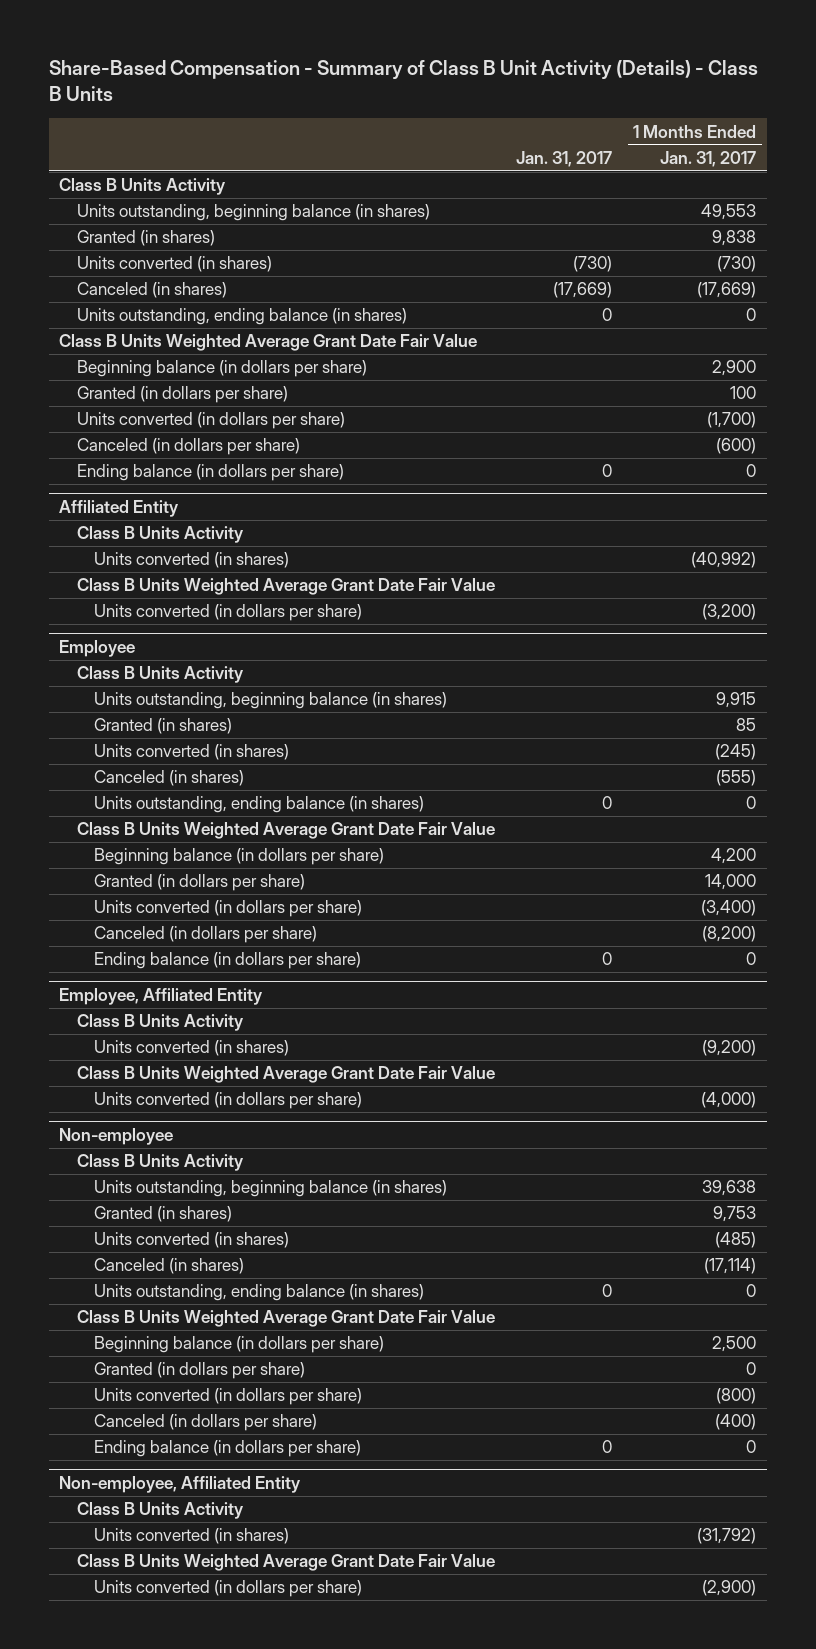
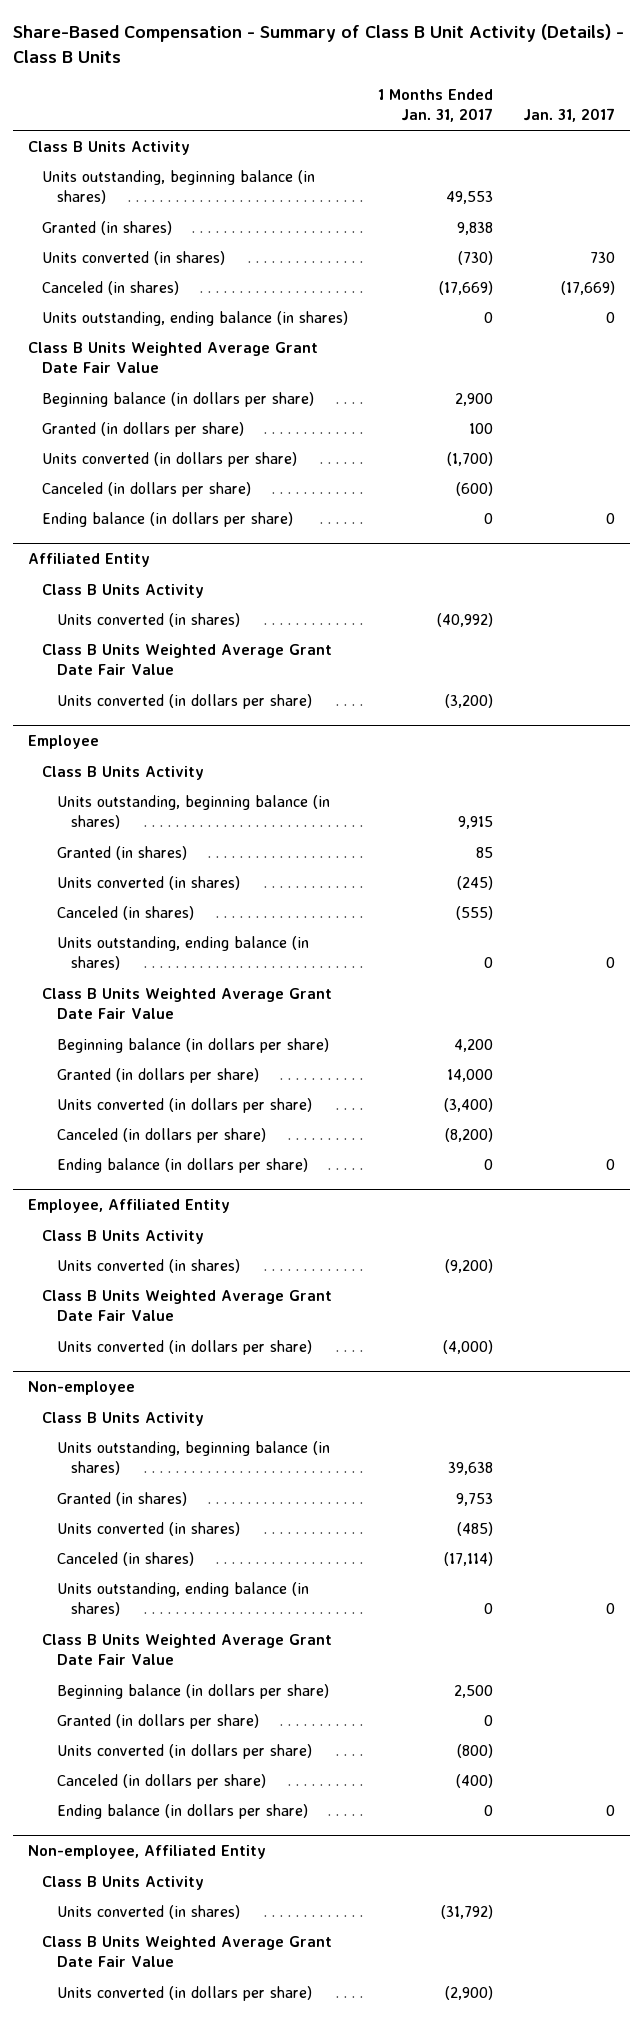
[573,256,613,273] (730) -> [590,251,616,263] 730

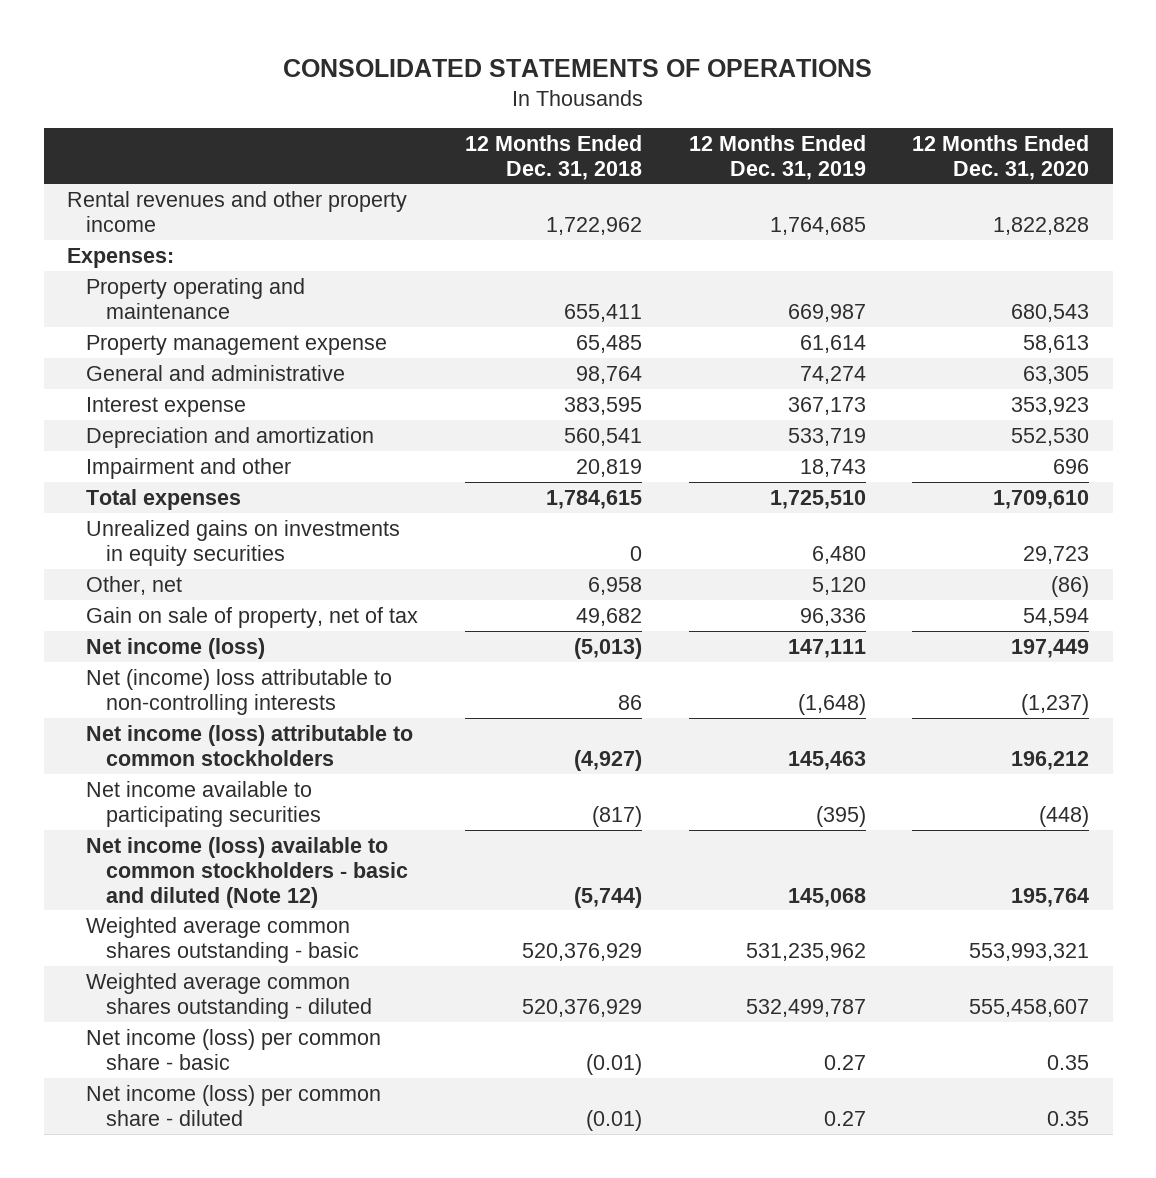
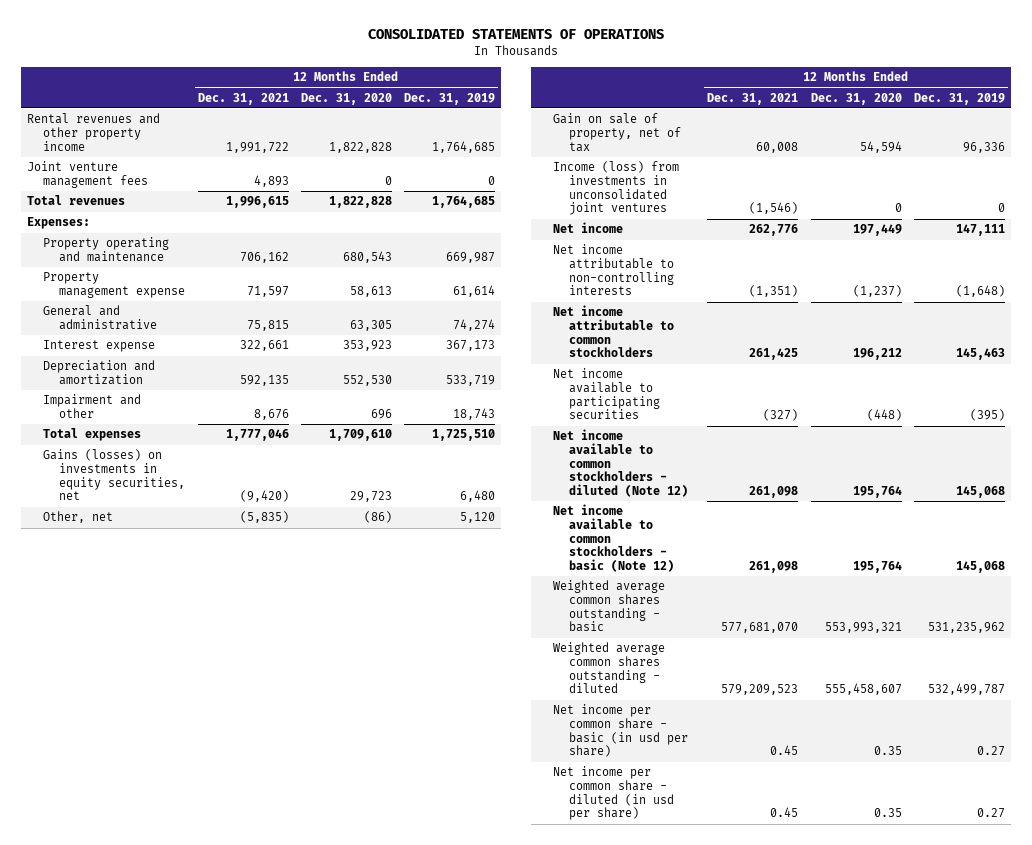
[465,134,643,180] 12 Months Ended Dec. 31, 2018 -> none
none -> [197,92,289,105] Dec. 31, 2021
none -> [27,161,149,189] Joint venture management fees
none -> [27,195,126,206] Total revenues
[86,519,401,566] Unrealized gains on investments in equity securities -> [43,449,186,501] Gains (losses) on investments in equity securities, net
none -> [553,161,680,216] Income (loss) from investments in unconsolidated joint ventures
[86,637,266,659] Net income (loss) -> [553,222,624,234] Net income
[86,668,393,715] Net (income) loss attributable to non-controlling interests -> [553,244,675,296] Net income attributable to non-controlling interests
[86,724,414,766] Net income (loss) attributable to common stockholders -> [553,305,675,358] Net income attributable to common stockholders
none -> [553,429,689,498] Net income available to common stockholders - diluted (Note 12)
[86,836,408,908] Net income (loss) available to common stockholders - basic and diluted (Note 12) -> [553,504,675,573] Net income available to common stockholders - basic (Note 12)
[86,1028,382,1070] Net income (loss) per common share - basic -> [553,704,689,758] Net income per common share - basic (in usd per share)
[86,1084,382,1126] Net income (loss) per common share - diluted -> [553,766,675,821] Net income per common share - diluted (in usd per share)

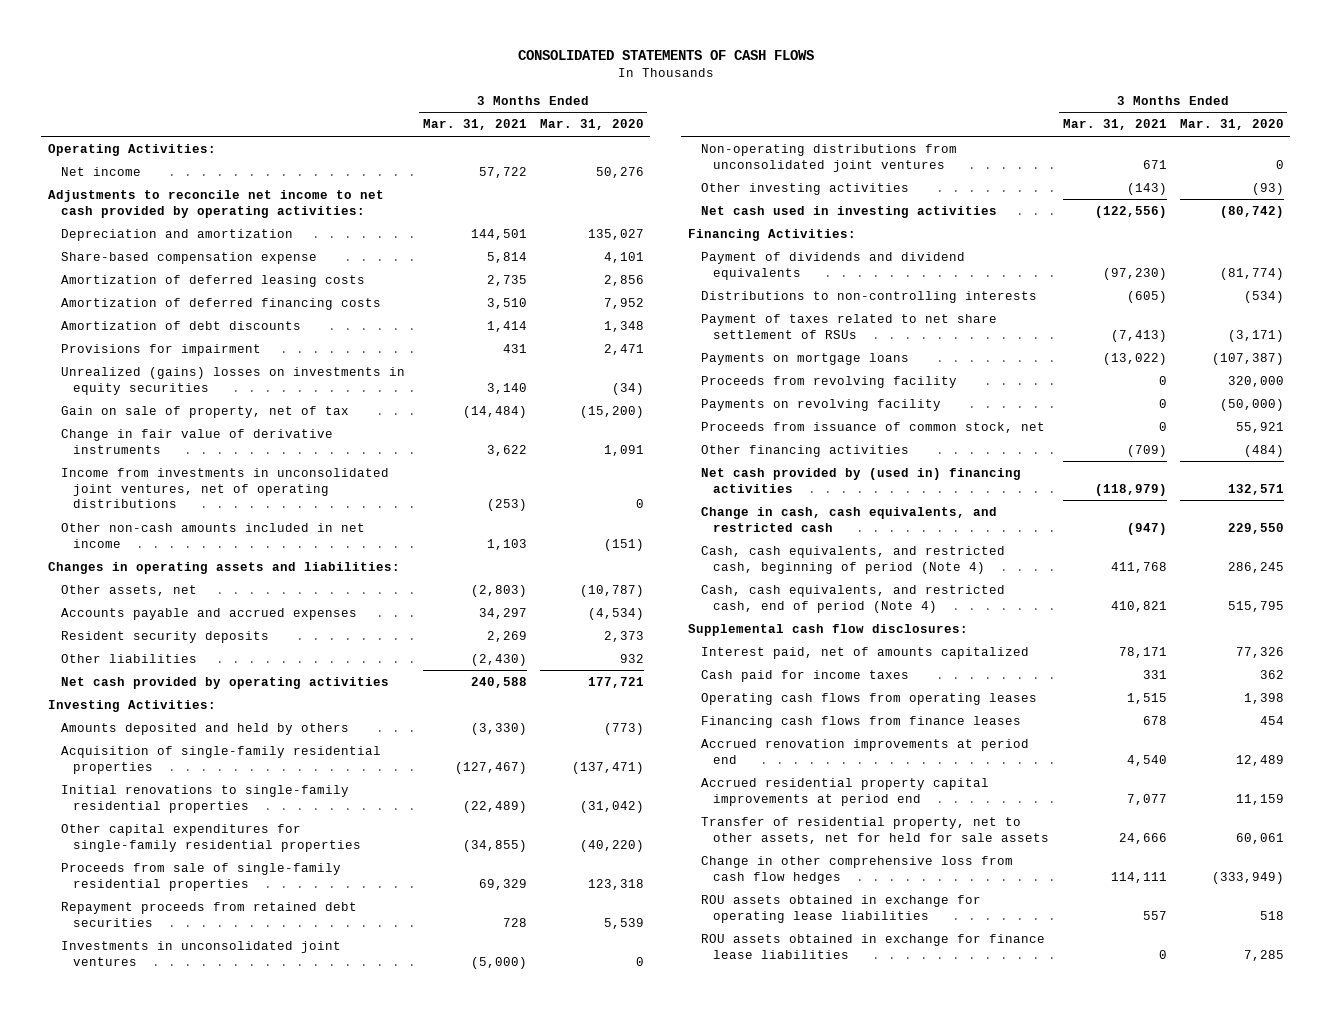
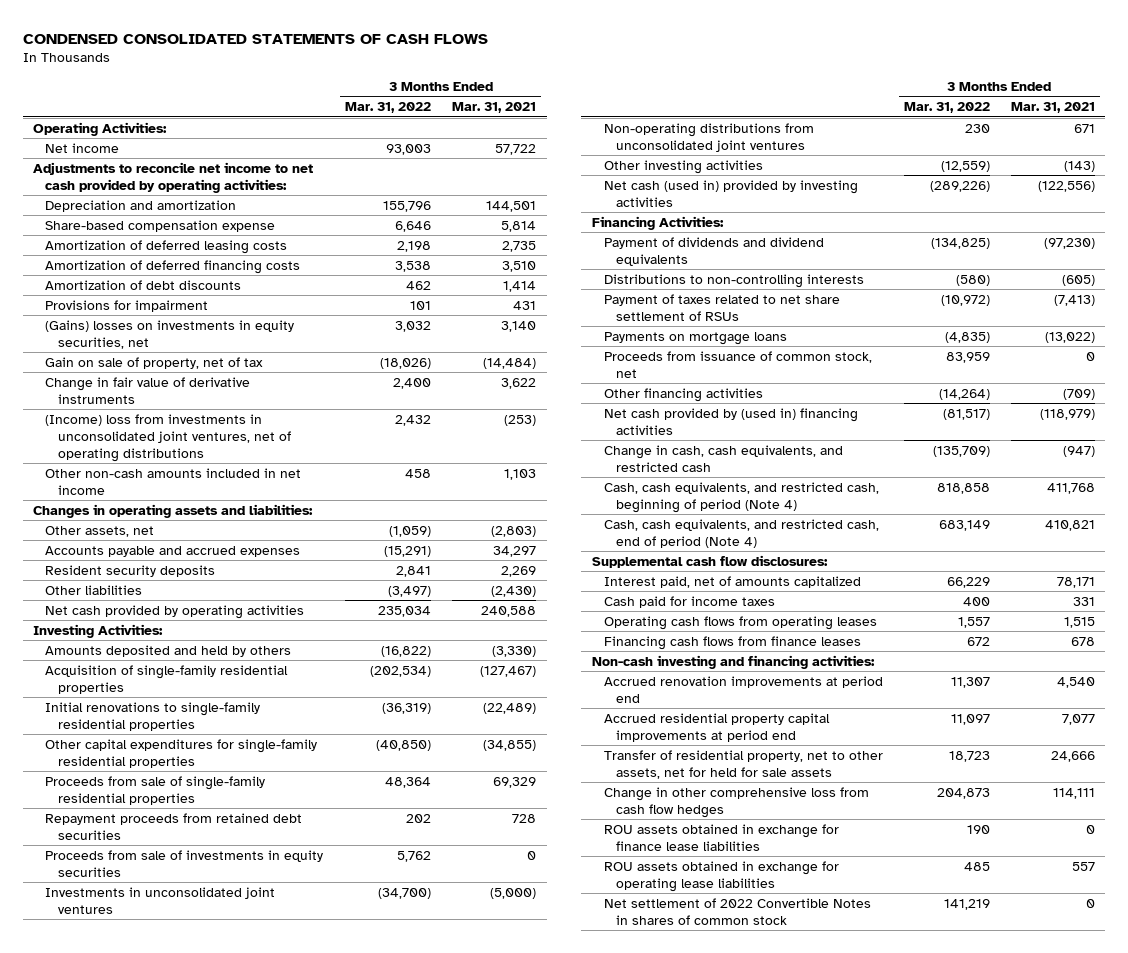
[517,50,814,61] CONSOLIDATED STATEMENTS OF CASH FLOWS -> [22,33,488,44] CONDENSED CONSOLIDATED STATEMENTS OF CASH FLOWS
[539,119,644,131] Mar. 31, 2020 -> none
none -> [345,102,432,114] Mar. 31, 2022
[60,366,405,395] Unrealized (gains) losses on investments in equity securities -> [45,319,295,349] (Gains) losses on investments in equity securities, net
[60,467,389,509] Income from investments in unconsolidated joint ventures, net of operating distributions -> [45,413,291,462] (Income) loss from investments in unconsolidated joint ventures, net of operating distributions
none -> [45,849,324,877] Proceeds from sale of investments in equity securities
[700,205,997,218] Net cash used in investing activities -> [603,179,858,207] Net cash (used in) provided by investing activities
[700,375,957,388] Proceeds from revolving facility -> none
[700,398,941,411] Payments on revolving facility -> none
none -> [591,654,875,669] Non-cash investing and financing activities:
[700,894,981,923] ROU assets obtained in exchange for operating lease liabilities -> [603,860,839,892] ROU assets obtained in exchange for operating lease liabilities
none -> [603,897,871,925] Net settlement of 2022 Convertible Notes in shares of common stock

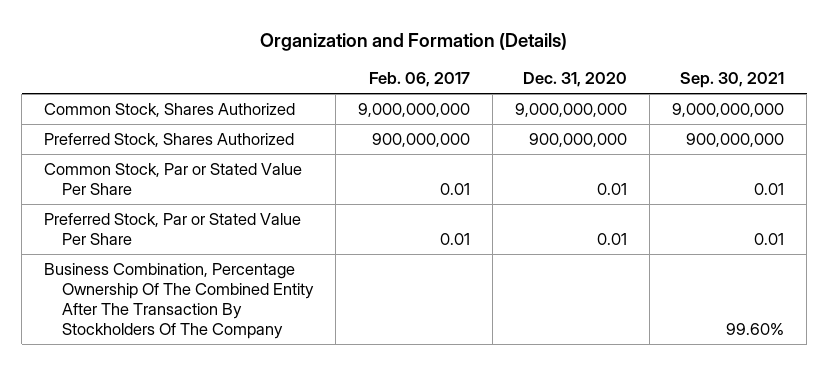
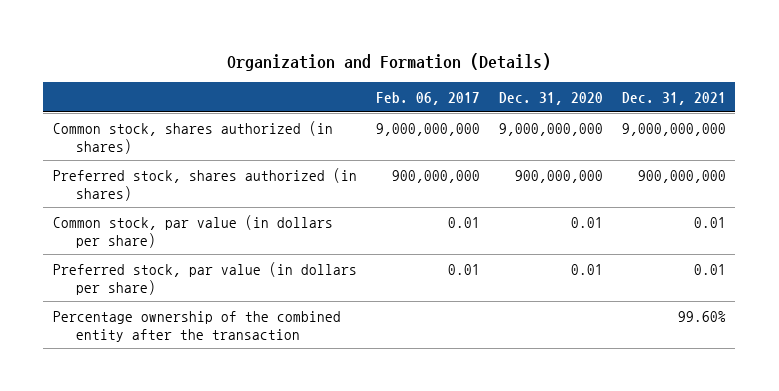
[680,72,785,89] Sep. 30, 2021 -> none
none -> [621,91,726,105] Dec. 31, 2021
[44,102,296,117] Common Stock, Shares Authorized -> [52,120,333,154] Common stock, shares authorized (in shares)
[44,132,295,147] Preferred Stock, Shares Authorized -> [52,167,357,201] Preferred stock, shares authorized (in shares)
[44,162,303,195] Common Stock, Par or Stated Value Per Share -> [52,214,333,248] Common stock, par value (in dollars per share)
[44,212,302,245] Preferred Stock, Par or Stated Value Per Share -> [52,261,357,295] Preferred stock, par value (in dollars per share)
[44,262,315,339] Business Combination, Percentage Ownership Of The Combined Entity After The Transaction By Stockholders Of The Company -> [52,310,341,342] Percentage ownership of the combined entity after the transaction

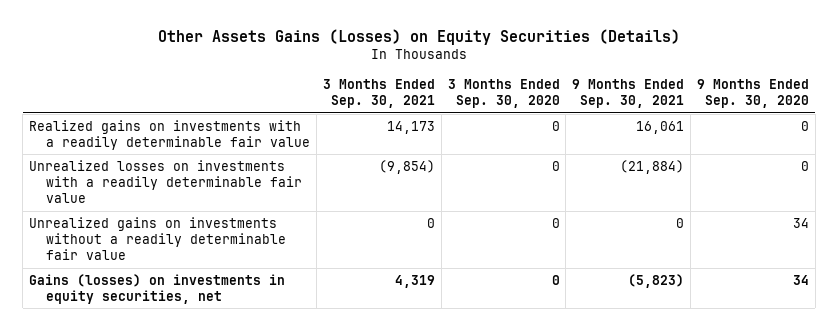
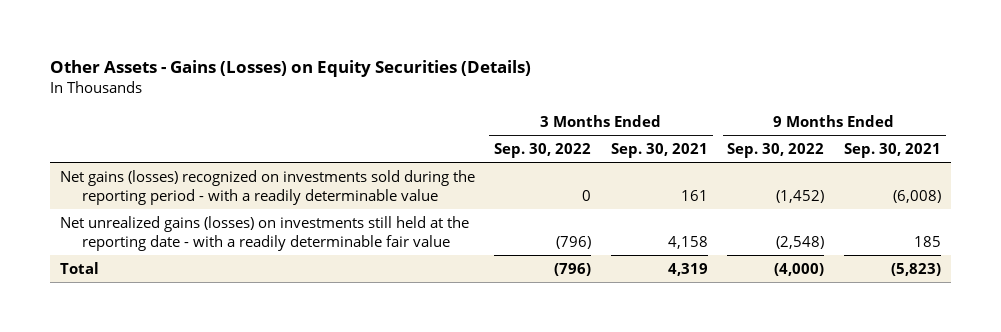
[158,29,681,46] Other Assets Gains (Losses) on Equity Securities (Details) -> [49,60,531,78] Other Assets - Gains (Losses) on Equity Securities (Details)
[447,78,560,109] 3 Months Ended Sep. 30, 2020 -> none
[697,78,810,109] 9 Months Ended Sep. 30, 2020 -> none
none -> [494,143,592,159] Sep. 30, 2022
none -> [727,143,825,159] Sep. 30, 2022
[29,216,286,261] Unrealized gains on investments without a readily determinable fair value -> none
[29,119,310,150] Realized gains on investments with a readily determinable fair value -> [59,169,475,206] Net gains (losses) recognized on investments sold during the reporting period - with a readily determinable value
[386,120,435,134] 14,173 -> [680,190,708,202] 161
[636,120,685,134] 16,061 -> [893,190,942,204] (6,008)
[29,159,302,204] Unrealized losses on investments with a readily determinable fair value -> [59,215,469,252] Net unrealized gains (losses) on investments still held at the reporting date - with a readily determinable fair value
[378,159,435,174] (9,854) -> [667,236,708,250] 4,158
[620,159,685,174] (21,884) -> [914,236,942,248] 185
[29,273,286,304] Gains (losses) on investments in equity securities, net -> [59,261,99,274] Total

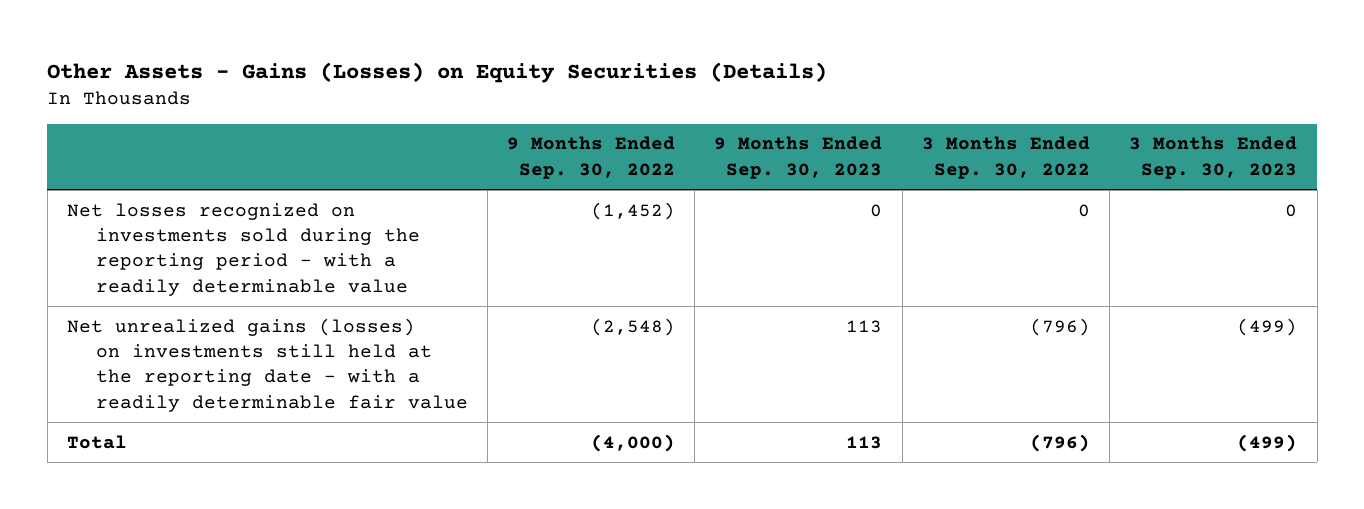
[610,143,708,159] Sep. 30, 2021 -> none
[844,143,942,159] Sep. 30, 2021 -> none
none -> [714,136,883,179] 9 Months Ended Sep. 30, 2023
none -> [1129,136,1298,179] 3 Months Ended Sep. 30, 2023
[59,169,475,206] Net gains (losses) recognized on investments sold during the reporting period - with a readily determinable value -> [66,202,420,296] Net losses recognized on investments sold during the reporting period - with a readily determinable value

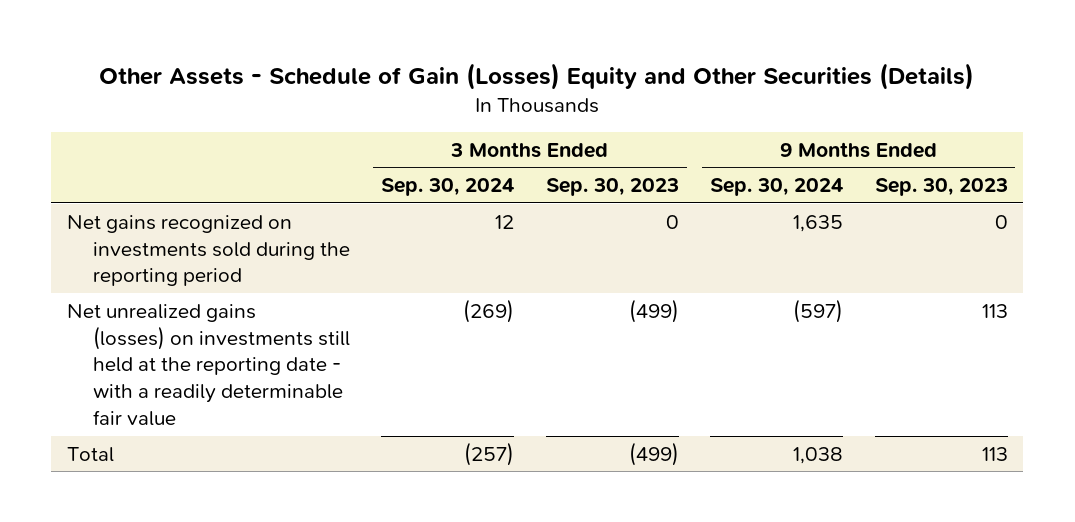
[47,61,828,83] Other Assets - Gains (Losses) on Equity Securities (Details) -> [99,62,975,90] Other Assets - Schedule of Gain (Losses) Equity and Other Securities (Details)
[507,136,676,179] 9 Months Ended Sep. 30, 2022 -> none
[921,136,1090,179] 3 Months Ended Sep. 30, 2022 -> none
none -> [381,178,515,197] Sep. 30, 2024
none -> [710,178,844,197] Sep. 30, 2024
[66,202,420,296] Net losses recognized on investments sold during the reporting period - with a readily determinable value -> [67,214,350,287] Net gains recognized on investments sold during the reporting period

